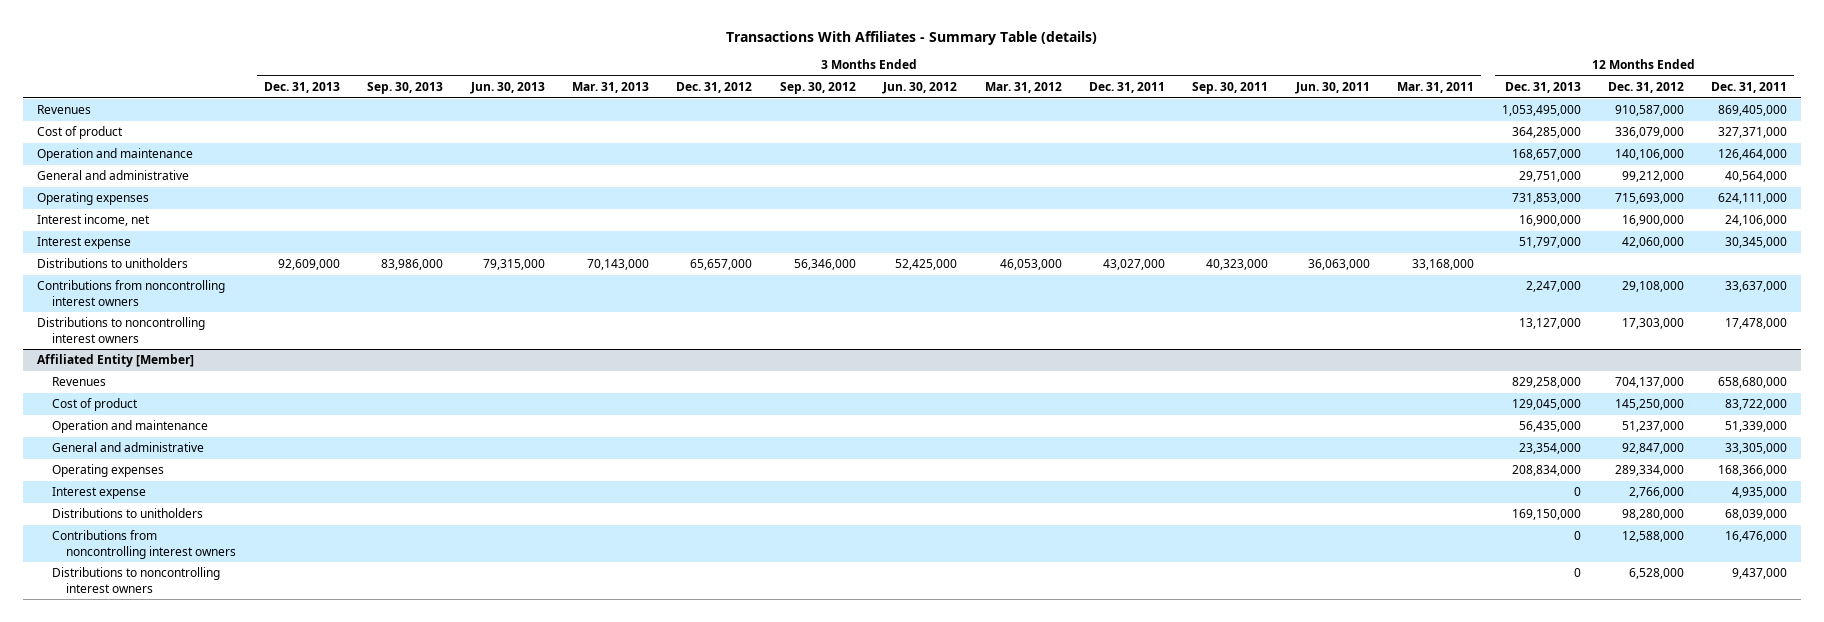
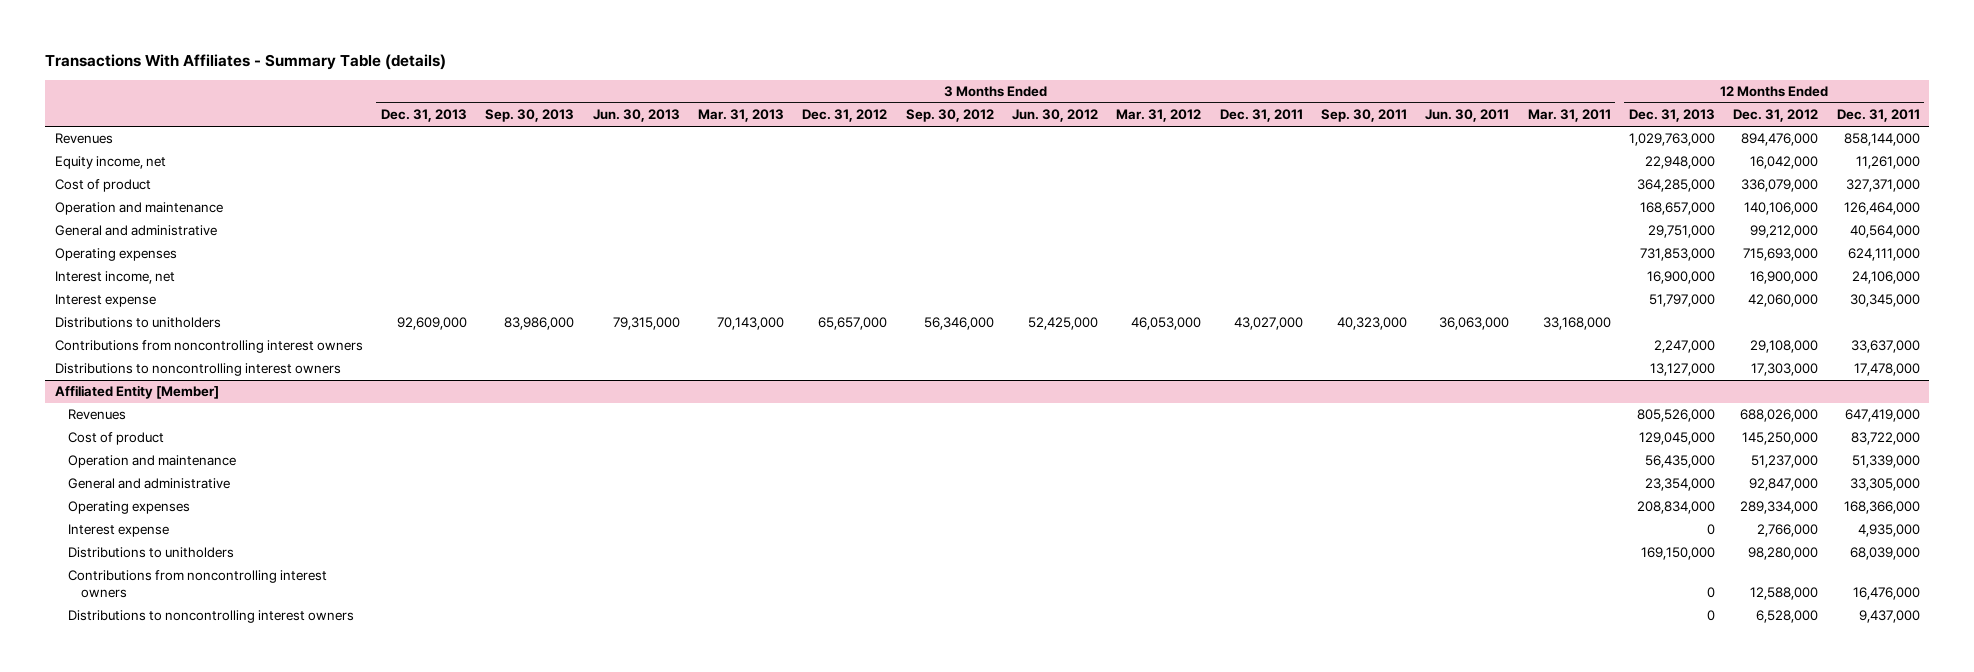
[1501,105,1581,117] 1,053,495,000 -> [1628,133,1715,147] 1,029,763,000
[1614,105,1684,117] 910,587,000 -> [1741,133,1819,147] 894,476,000
[1718,105,1788,117] 869,405,000 -> [1843,133,1920,147] 858,144,000
none -> [54,156,166,170] Equity income, net
[1511,377,1581,389] 829,258,000 -> [1636,409,1715,423] 805,526,000
[1614,377,1684,389] 704,137,000 -> [1740,409,1819,423] 688,026,000
[1718,377,1788,389] 658,680,000 -> [1844,409,1920,423] 647,419,000

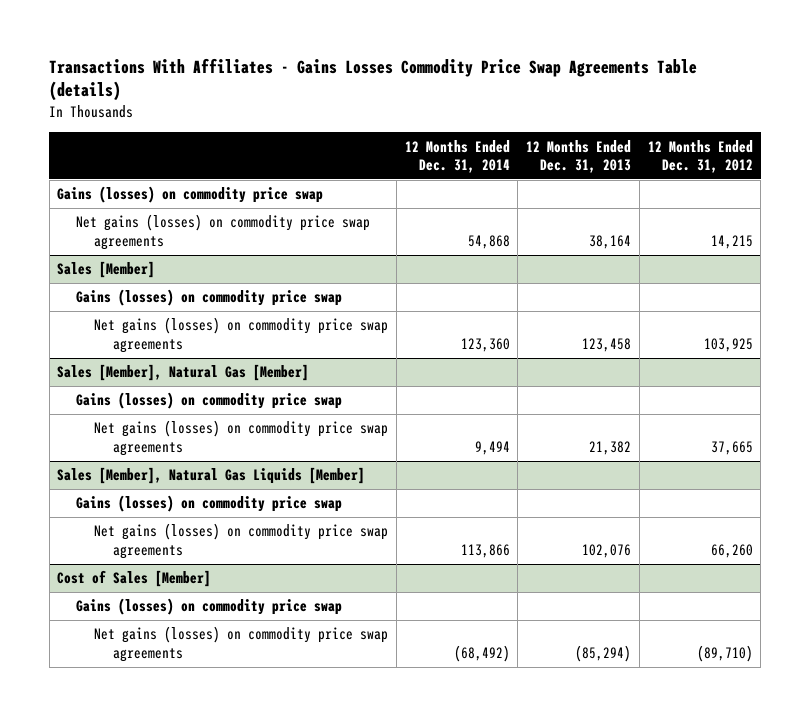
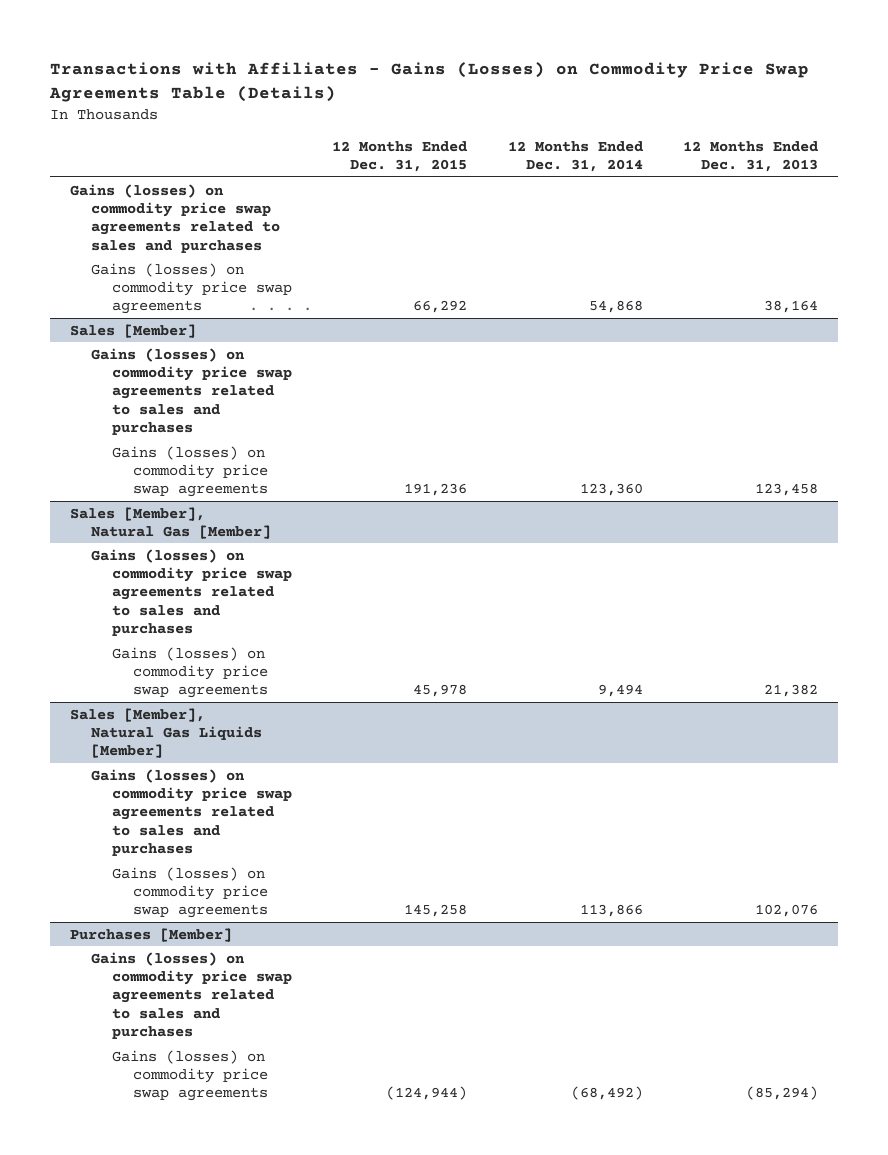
[49,57,698,102] Transactions With Affiliates - Gains Losses Commodity Price Swap Agreements Table (details) -> [49,62,810,103] Transactions with Affiliates - Gains (Losses) on Commodity Price Swap Agreements Table (Details)
[647,139,753,174] 12 Months Ended Dec. 31, 2012 -> none
none -> [332,140,468,173] 12 Months Ended Dec. 31, 2015
[57,186,324,204] Gains (losses) on commodity price swap -> [70,183,281,253] Gains (losses) on commodity price swap agreements related to sales and purchases
[75,214,370,250] Net gains (losses) on commodity price swap agreements -> [91,262,293,315] Gains (losses) on commodity price swap agreements
[75,289,342,307] Gains (losses) on commodity price swap -> [91,347,293,435] Gains (losses) on commodity price swap agreements related to sales and purchases
[94,317,389,353] Net gains (losses) on commodity price swap agreements -> [112,445,269,498] Gains (losses) on commodity price swap agreements
[75,392,342,410] Gains (losses) on commodity price swap -> [91,548,293,636] Gains (losses) on commodity price swap agreements related to sales and purchases
[94,420,389,456] Net gains (losses) on commodity price swap agreements -> [112,646,269,699] Gains (losses) on commodity price swap agreements
[75,495,342,513] Gains (losses) on commodity price swap -> [91,768,293,856] Gains (losses) on commodity price swap agreements related to sales and purchases
[94,523,389,559] Net gains (losses) on commodity price swap agreements -> [112,866,269,919] Gains (losses) on commodity price swap agreements
[57,570,212,588] Cost of Sales [Member] -> [70,927,233,942] Purchases [Member]
[75,598,342,616] Gains (losses) on commodity price swap -> [91,951,293,1039] Gains (losses) on commodity price swap agreements related to sales and purchases
[94,626,389,662] Net gains (losses) on commodity price swap agreements -> [112,1049,269,1102] Gains (losses) on commodity price swap agreements

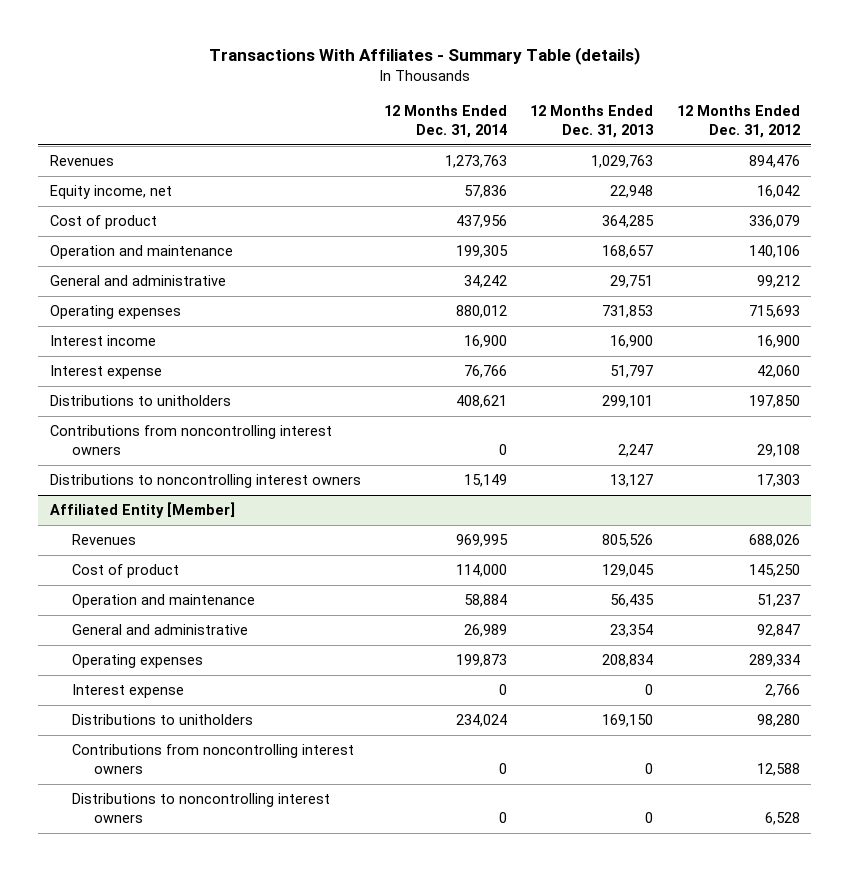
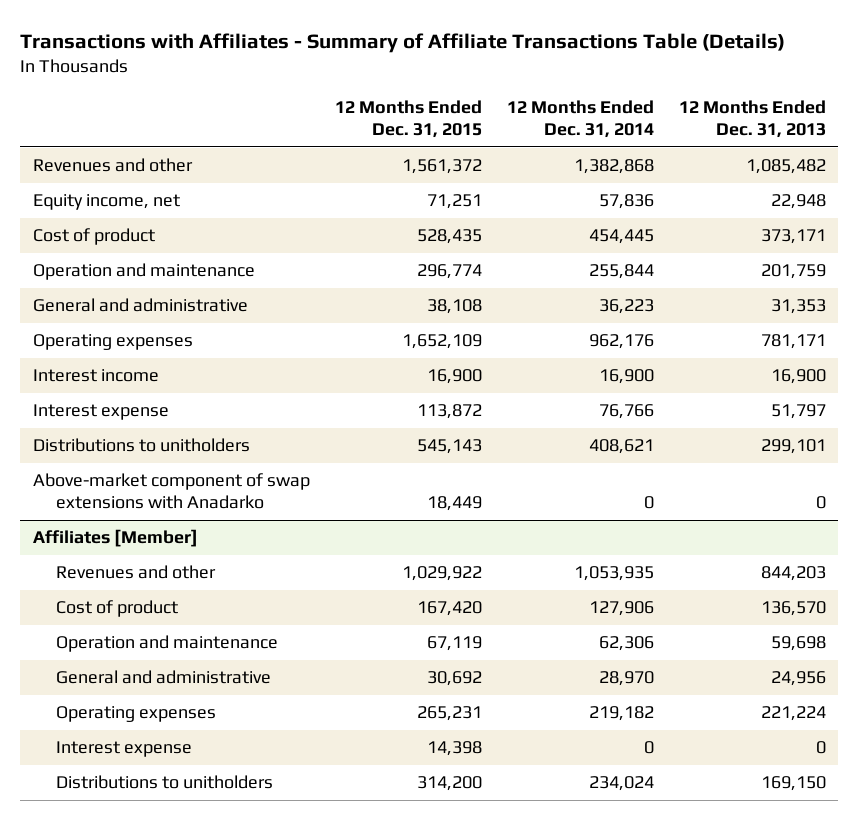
[208,47,640,66] Transactions With Affiliates - Summary Table (details) -> [20,32,786,53] Transactions with Affiliates - Summary of Affiliate Transactions Table (Details)
[676,104,800,139] 12 Months Ended Dec. 31, 2012 -> none
none -> [334,100,482,139] 12 Months Ended Dec. 31, 2015
[49,155,114,167] Revenues -> [32,158,193,173] Revenues and other
[445,155,508,169] 1,273,763 -> [573,159,654,175] 1,382,868
[591,155,654,169] 1,029,763 -> [745,159,826,175] 1,085,482
[456,215,508,229] 437,956 -> [588,229,654,245] 454,445
[602,215,655,229] 364,285 -> [760,229,826,245] 373,171
[456,245,509,259] 199,305 -> [588,264,654,280] 255,844
[602,245,654,259] 168,657 -> [760,264,826,280] 201,759
[464,275,508,289] 34,242 -> [598,299,654,315] 36,223
[610,275,654,289] 29,751 -> [770,299,826,315] 31,353
[456,305,508,319] 880,012 -> [588,334,654,350] 962,176
[602,305,654,319] 731,853 -> [760,334,826,350] 781,171
[49,425,332,456] Contributions from noncontrolling interest owners -> none
[49,474,361,489] Distributions to noncontrolling interest owners -> none
none -> [32,473,310,509] Above-market component of swap extensions with Anadarko
[49,502,235,519] Affiliated Entity [Member] -> [32,529,198,548] Affiliates [Member]
[71,534,136,546] Revenues -> [55,565,216,580] Revenues and other
[456,534,509,548] 969,995 -> [573,566,654,582] 1,053,935
[602,534,654,548] 805,526 -> [760,566,826,582] 844,203
[456,564,508,578] 114,000 -> [588,601,654,617] 127,906
[602,564,655,578] 129,045 -> [760,601,826,617] 136,570
[464,594,508,608] 58,884 -> [598,636,654,652] 62,306
[610,594,655,608] 56,435 -> [770,636,826,652] 59,698
[464,624,508,638] 26,989 -> [598,671,654,687] 28,970
[610,624,654,638] 23,354 -> [770,671,826,687] 24,956
[456,654,508,668] 199,873 -> [588,706,654,722] 219,182
[602,654,654,668] 208,834 -> [760,706,826,722] 221,224
[71,744,354,775] Contributions from noncontrolling interest owners -> none
[71,793,330,824] Distributions to noncontrolling interest owners -> none

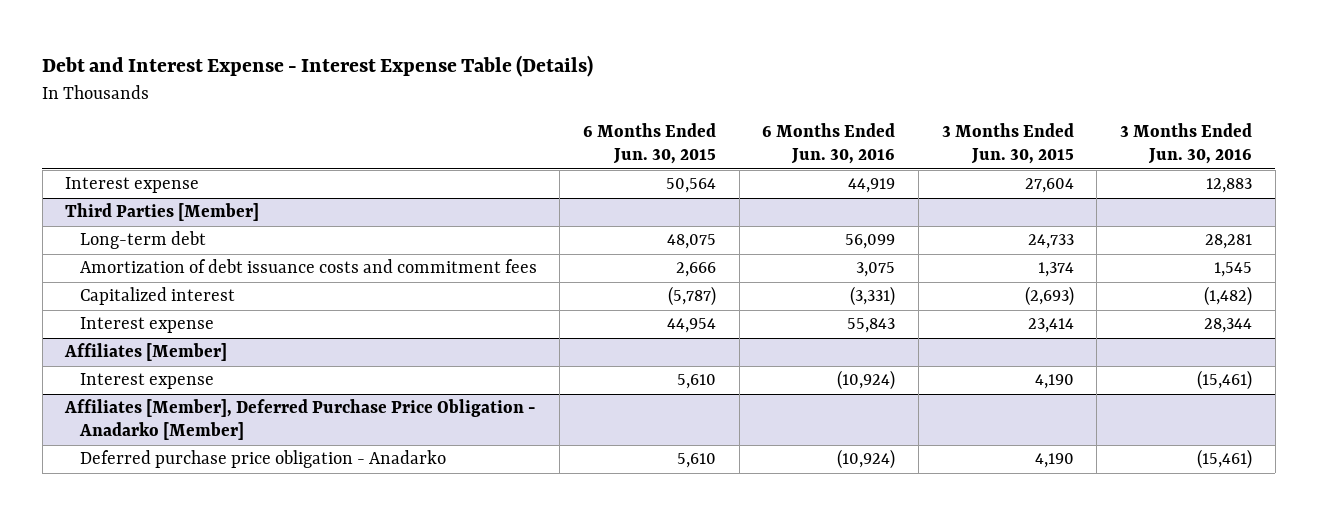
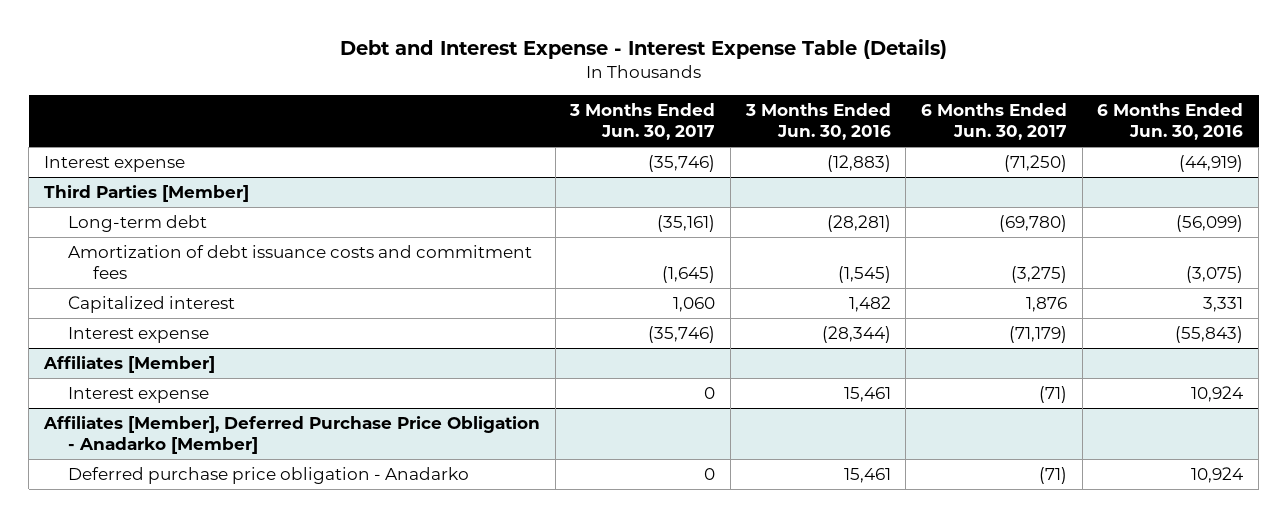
[582,123,716,165] 6 Months Ended Jun. 30, 2015 -> none
[941,123,1074,165] 3 Months Ended Jun. 30, 2015 -> none
none -> [569,103,716,141] 3 Months Ended Jun. 30, 2017
none -> [921,103,1068,141] 6 Months Ended Jun. 30, 2017
[848,178,896,194] 44,919 -> [1179,154,1244,172] (44,919)
[1205,178,1252,194] 12,883 -> [826,154,891,172] (12,883)
[845,234,896,250] 56,099 -> [1176,214,1244,232] (56,099)
[1204,234,1252,250] 28,281 -> [826,214,891,232] (28,281)
[856,262,896,278] 3,075 -> [1186,266,1244,284] (3,075)
[1213,262,1252,278] 1,545 -> [837,266,891,284] (1,545)
[850,286,896,307] (3,331) -> [1203,296,1244,312] 3,331
[1203,286,1252,307] (1,482) -> [848,295,891,312] 1,482
[847,318,896,334] 55,843 -> [1175,325,1244,343] (55,843)
[1203,318,1252,334] 28,344 -> [821,325,891,343] (28,344)
[837,370,896,391] (10,924) -> [1191,385,1244,402] 10,924
[1196,370,1252,391] (15,461) -> [843,386,891,402] 15,461
[837,449,896,470] (10,924) -> [1191,466,1244,483] 10,924
[1196,449,1252,470] (15,461) -> [843,467,891,483] 15,461

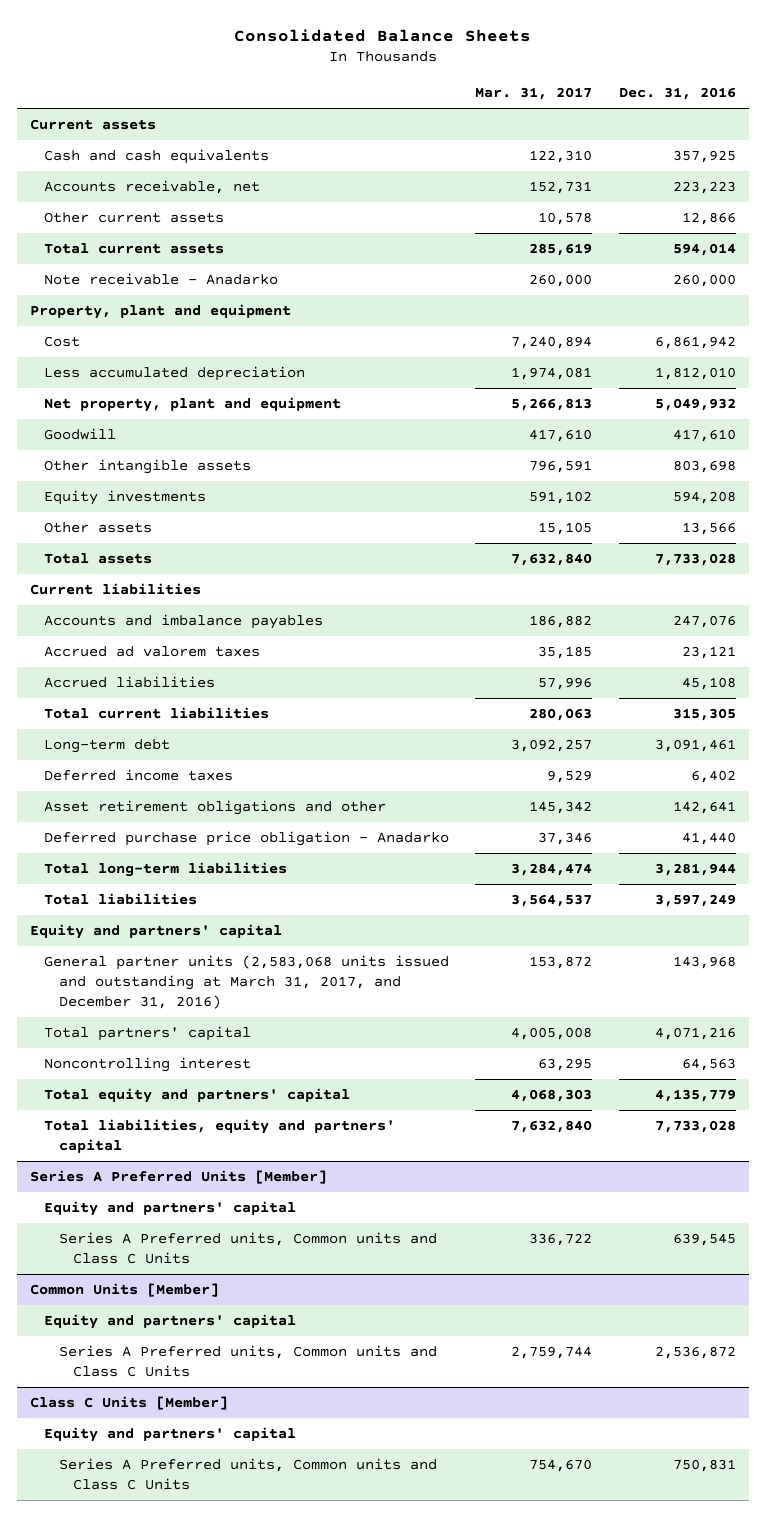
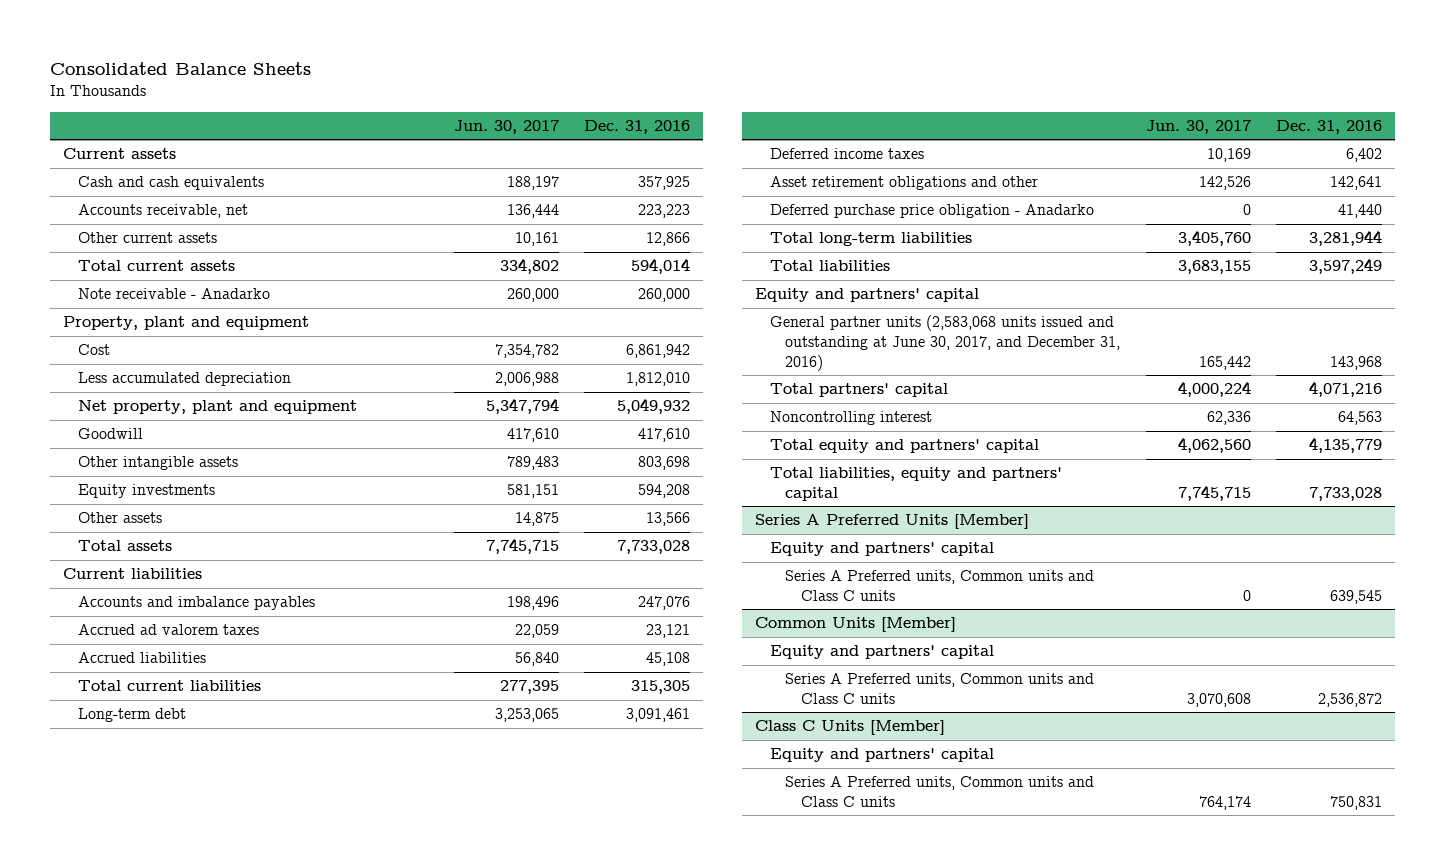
[475,87,593,101] Mar. 31, 2017 -> none
none -> [453,119,559,134] Jun. 30, 2017
[44,955,450,1010] General partner units (2,583,068 units issued and outstanding at March 31, 2017, and December 31, 2016) -> [770,315,1121,371] General partner units (2,583,068 units issued and outstanding at June 30, 2017, and December 31, 2016)
[58,1232,437,1265] Series A Preferred units, Common units and Class C Units -> [785,570,1095,601] Series A Preferred units, Common units and Class C units
[58,1345,437,1378] Series A Preferred units, Common units and Class C Units -> [785,673,1095,704] Series A Preferred units, Common units and Class C units
[58,1458,437,1491] Series A Preferred units, Common units and Class C Units -> [785,776,1095,807] Series A Preferred units, Common units and Class C units

